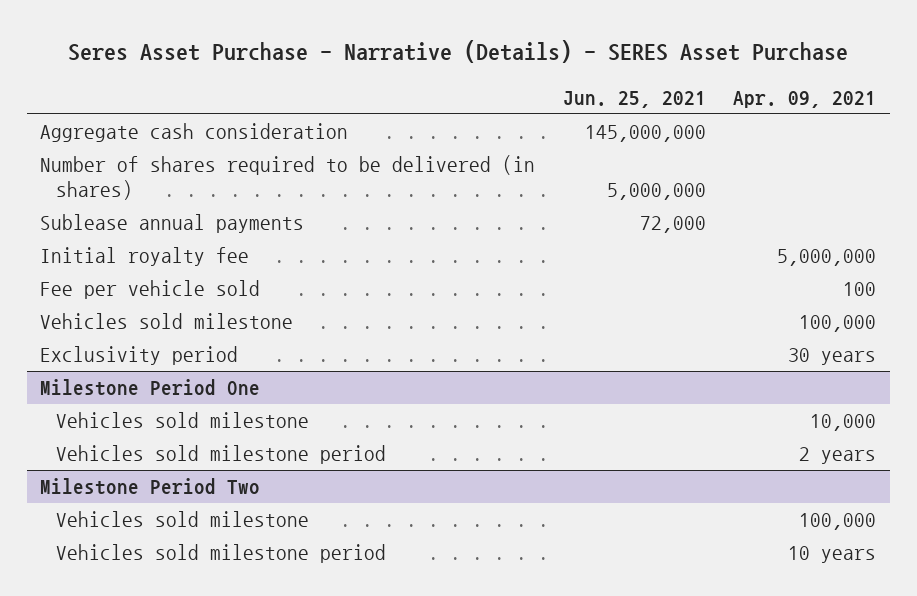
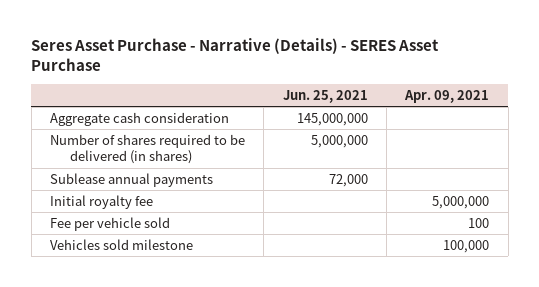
[40,346,239,366] Exclusivity period -> none
[40,379,261,397] Milestone Period One -> none
[56,412,310,429] Vehicles sold milestone -> none
[56,445,387,465] Vehicles sold milestone period -> none
[40,478,261,496] Milestone Period Two -> none
[56,511,310,528] Vehicles sold milestone -> none
[56,544,387,564] Vehicles sold milestone period -> none

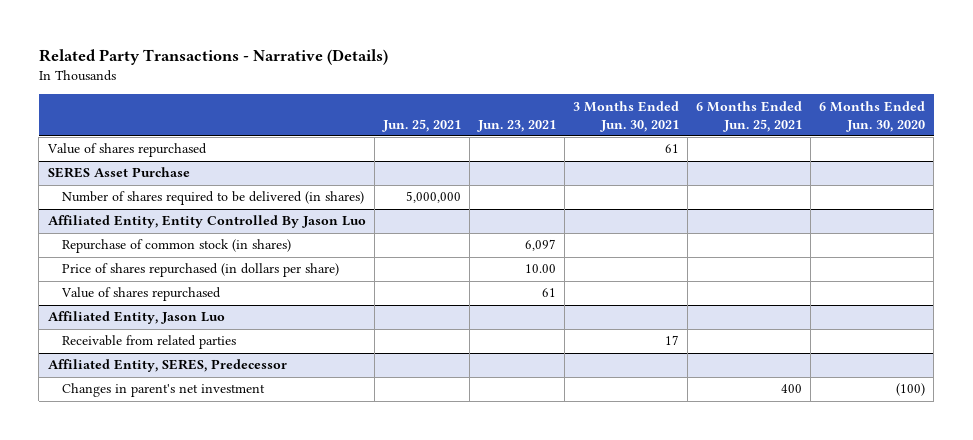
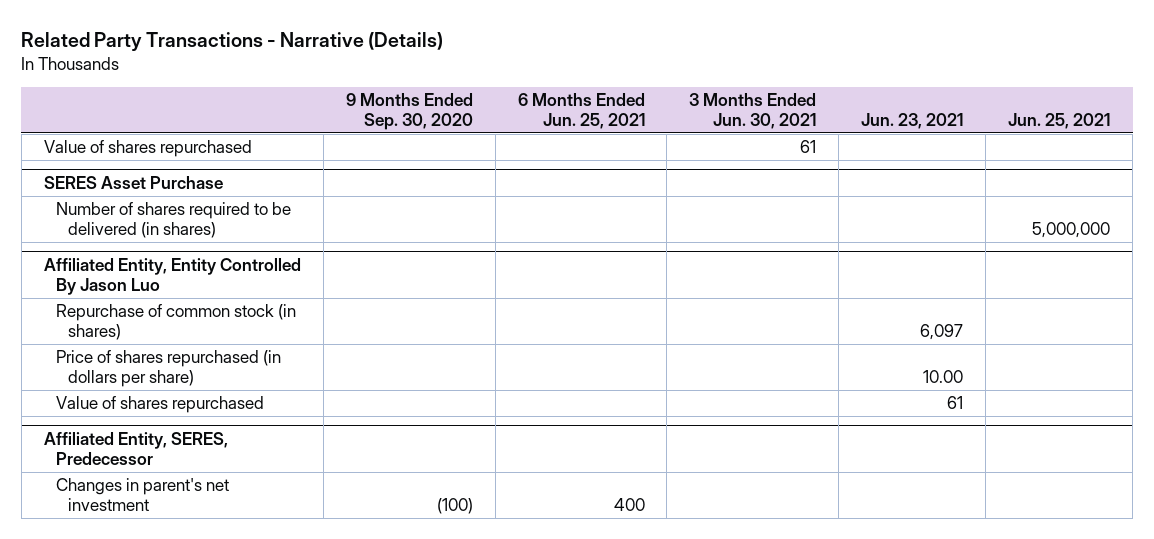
[819,100,926,132] 6 Months Ended Jun. 30, 2020 -> none
none -> [345,93,473,131] 9 Months Ended Sep. 30, 2020
[47,311,225,325] Affiliated Entity, Jason Luo -> none
[61,335,236,350] Receivable from related parties -> none

